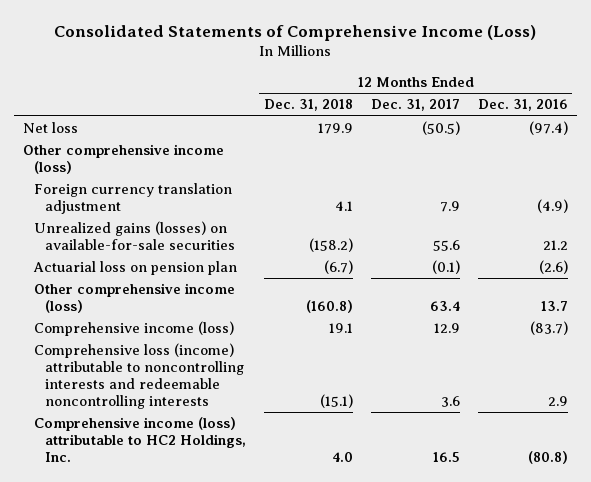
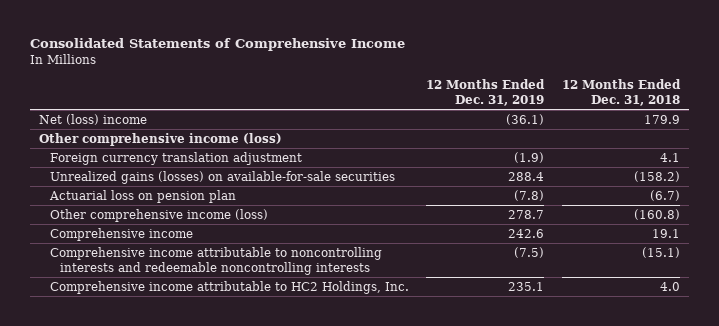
[54,24,537,41] Consolidated Statements of Comprehensive Income (Loss) -> [30,38,406,52] Consolidated Statements of Comprehensive Income
[370,99,460,112] Dec. 31, 2017 -> none
[477,99,568,112] Dec. 31, 2016 -> none
none -> [426,78,546,106] 12 Months Ended Dec. 31, 2019
[22,122,78,134] Net loss -> [39,113,148,125] Net (loss) income
[33,321,234,337] Comprehensive income (loss) -> [49,227,193,241] Comprehensive income
[33,343,244,410] Comprehensive loss (income) attributable to noncontrolling interests and redeemable noncontrolling interests -> [49,246,382,275] Comprehensive income attributable to noncontrolling interests and redeemable noncontrolling interests
[33,417,246,463] Comprehensive income (loss) attributable to HC2 Holdings, Inc. -> [49,280,409,294] Comprehensive income attributable to HC2 Holdings, Inc.

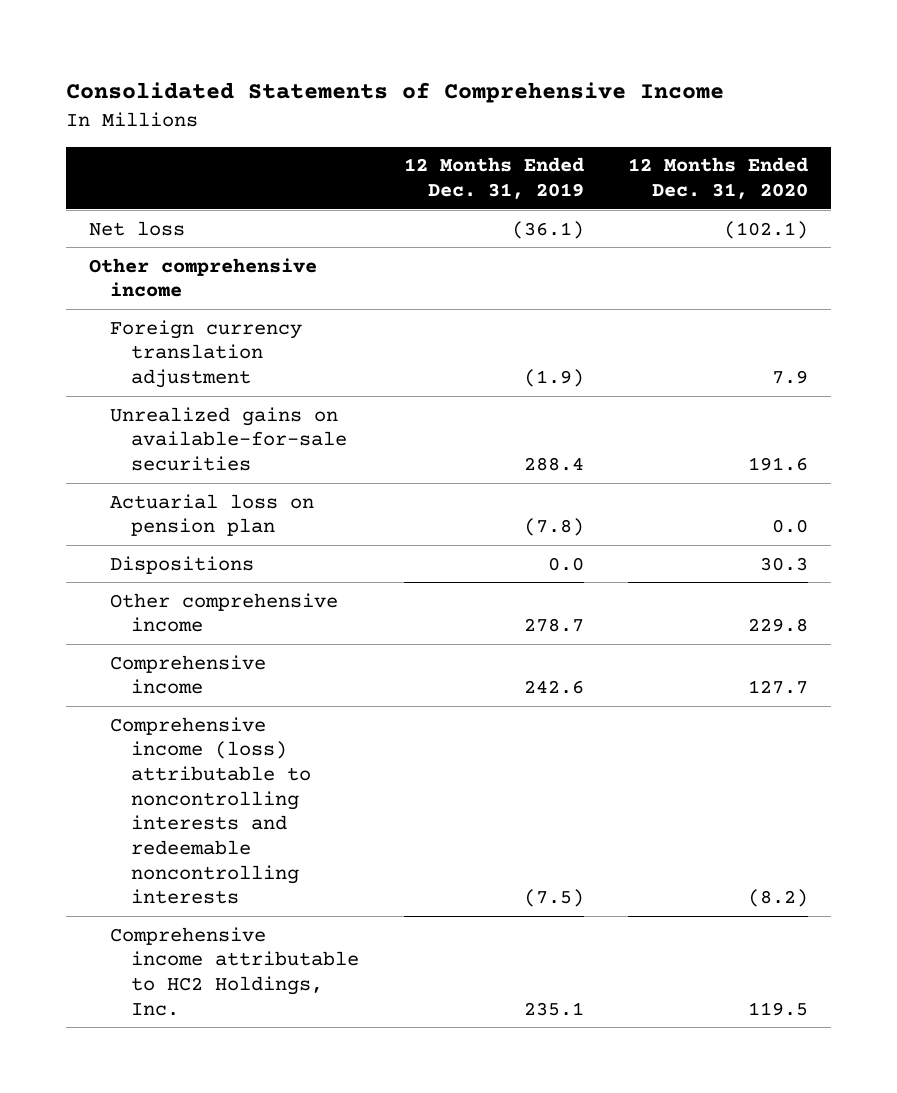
[561,78,681,106] 12 Months Ended Dec. 31, 2018 -> none
none -> [628,157,809,200] 12 Months Ended Dec. 31, 2020
[39,113,148,125] Net (loss) income -> [88,220,185,236] Net loss
[39,132,283,146] Other comprehensive income (loss) -> [88,257,317,298] Other comprehensive income
[49,170,395,184] Unrealized gains (losses) on available-for-sale securities -> [109,406,348,471] Unrealized gains on available-for-sale securities
none -> [109,555,254,574] Dispositions
[49,208,268,222] Other comprehensive income (loss) -> [109,592,338,633] Other comprehensive income
[49,246,382,275] Comprehensive income attributable to noncontrolling interests and redeemable noncontrolling interests -> [109,716,312,905] Comprehensive income (loss) attributable to noncontrolling interests and redeemable noncontrolling interests

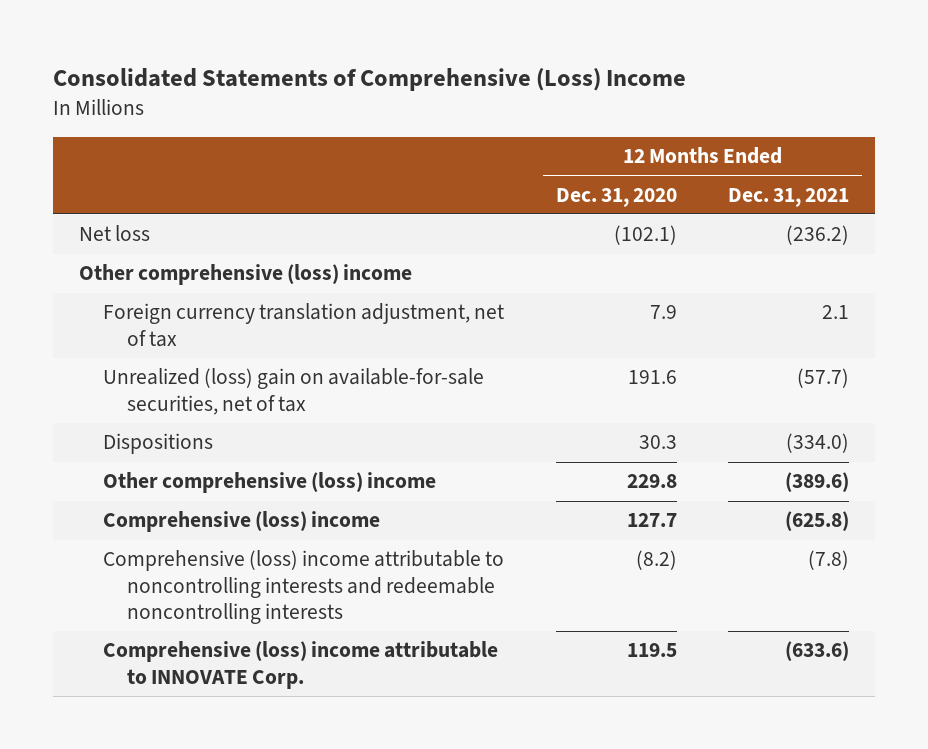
[66,82,725,104] Consolidated Statements of Comprehensive Income -> [52,68,686,92] Consolidated Statements of Comprehensive (Loss) Income
[403,157,584,200] 12 Months Ended Dec. 31, 2019 -> none
none -> [728,187,850,207] Dec. 31, 2021
[109,493,314,537] Actuarial loss on pension plan -> none
[88,257,317,298] Other comprehensive income -> [78,264,412,286] Other comprehensive (loss) income
[109,319,302,388] Foreign currency translation adjustment -> [102,303,504,347] Foreign currency translation adjustment, net of tax
[109,406,348,471] Unrealized gains on available-for-sale securities -> [102,368,484,415] Unrealized (loss) gain on available-for-sale securities, net of tax
[109,592,338,633] Other comprehensive income -> [102,472,436,494] Other comprehensive (loss) income
[109,654,266,695] Comprehensive income -> [102,511,380,533] Comprehensive (loss) income
[109,716,312,905] Comprehensive income (loss) attributable to noncontrolling interests and redeemable noncontrolling interests -> [102,550,504,624] Comprehensive (loss) income attributable to noncontrolling interests and redeemable noncontrolling interests
[109,926,360,1016] Comprehensive income attributable to HC2 Holdings, Inc. -> [102,641,498,689] Comprehensive (loss) income attributable to INNOVATE Corp.

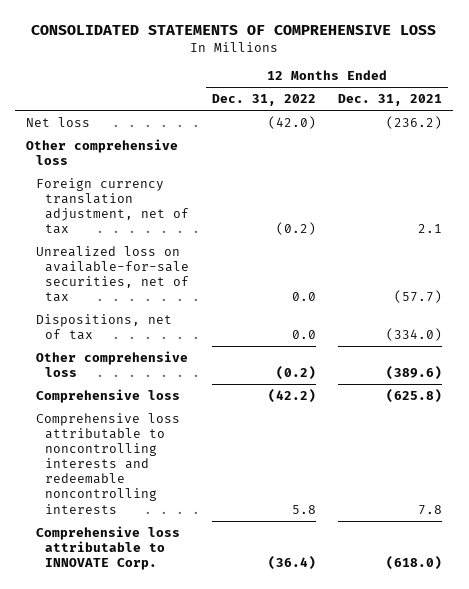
[52,68,686,92] Consolidated Statements of Comprehensive (Loss) Income -> [31,24,437,35] CONSOLIDATED STATEMENTS OF COMPREHENSIVE LOSS
[555,187,677,207] Dec. 31, 2020 -> none
none -> [211,94,316,107] Dec. 31, 2022
[78,264,412,286] Other comprehensive (loss) income -> [26,138,179,166] Other comprehensive loss
[102,368,484,415] Unrealized (loss) gain on available-for-sale securities, net of tax -> [35,245,189,303] Unrealized loss on available-for-sale securities, net of tax
[102,433,213,455] Dispositions -> [35,313,172,341] Dispositions, net of tax
[102,472,436,494] Other comprehensive (loss) income -> [35,350,188,378] Other comprehensive loss
[102,511,380,533] Comprehensive (loss) income -> [35,388,180,403] Comprehensive loss
[102,550,504,624] Comprehensive (loss) income attributable to noncontrolling interests and redeemable noncontrolling interests -> [35,412,180,514] Comprehensive loss attributable to noncontrolling interests and redeemable noncontrolling interests
[808,550,850,571] (7.8) -> [418,504,443,515] 7.8
[102,641,498,689] Comprehensive (loss) income attributable to INNOVATE Corp. -> [35,525,180,571] Comprehensive loss attributable to INNOVATE Corp.
[785,641,850,662] (633.6) -> [386,556,443,571] (618.0)

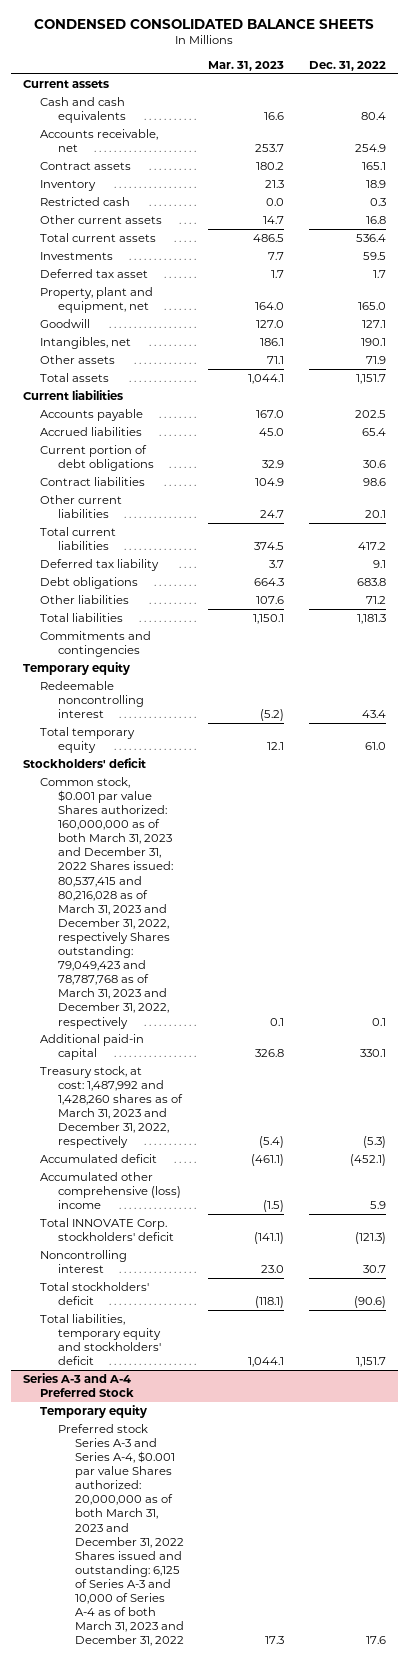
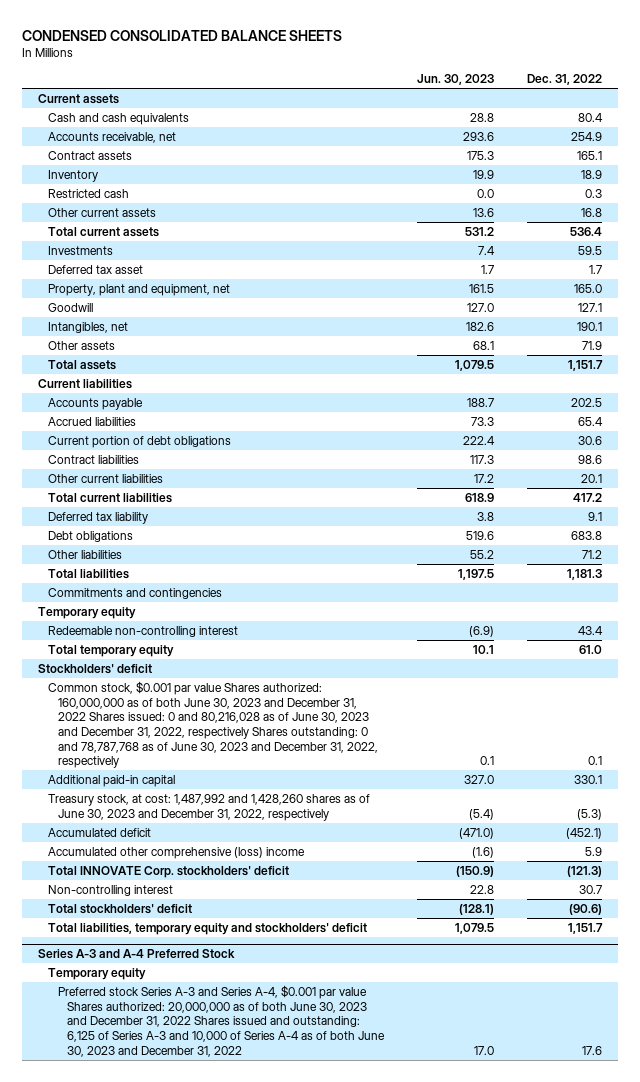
[208,60,285,71] Mar. 31, 2023 -> none
none -> [417,74,495,86] Jun. 30, 2023
[40,680,144,719] Redeemable noncontrolling interest -> [48,625,239,637] Redeemable non-controlling interest
[40,776,173,1029] Common stock, $0.001 par value Shares authorized: 160,000,000 as of both March 31, 2023 and December 31, 2022 Shares issued: 80,537,415 and 80,216,028 as of March 31, 2023 and December 31, 2022, respectively Shares outstanding: 79,049,423 and 78,787,768 as of March 31, 2023 and December 31, 2022, respectively -> [48,680,378,769] Common stock, $0.001 par value Shares authorized: 160,000,000 as of both June 30, 2023 and December 31, 2022 Shares issued: 0 and 80,216,028 as of June 30, 2023 and December 31, 2022, respectively Shares outstanding: 0 and 78,787,768 as of June 30, 2023 and December 31, 2022, respectively
[40,1065,183,1149] Treasury stock, at cost: 1,487,992 and 1,428,260 shares as of March 31, 2023 and December 31, 2022, respectively -> [48,793,371,821] Treasury stock, at cost: 1,487,992 and 1,428,260 shares as of June 30, 2023 and December 31, 2022, respectively
[40,1249,128,1273] Noncontrolling interest -> [48,884,174,896] Non-controlling interest
[57,1423,185,1647] Preferred stock Series A-3 and Series A-4, $0.001 par value Shares authorized: 20,000,000 as of both March 31, 2023 and December 31, 2022 Shares issued and outstanding: 6,125 of Series A-3 and 10,000 of Series A-4 as of both March 31, 2023 and December 31, 2022 -> [57,984,386,1057] Preferred stock Series A-3 and Series A-4, $0.001 par value Shares authorized: 20,000,000 as of both June 30, 2023 and December 31, 2022 Shares issued and outstanding: 6,125 of Series A-3 and 10,000 of Series A-4 as of both June 30, 2023 and December 31, 2022

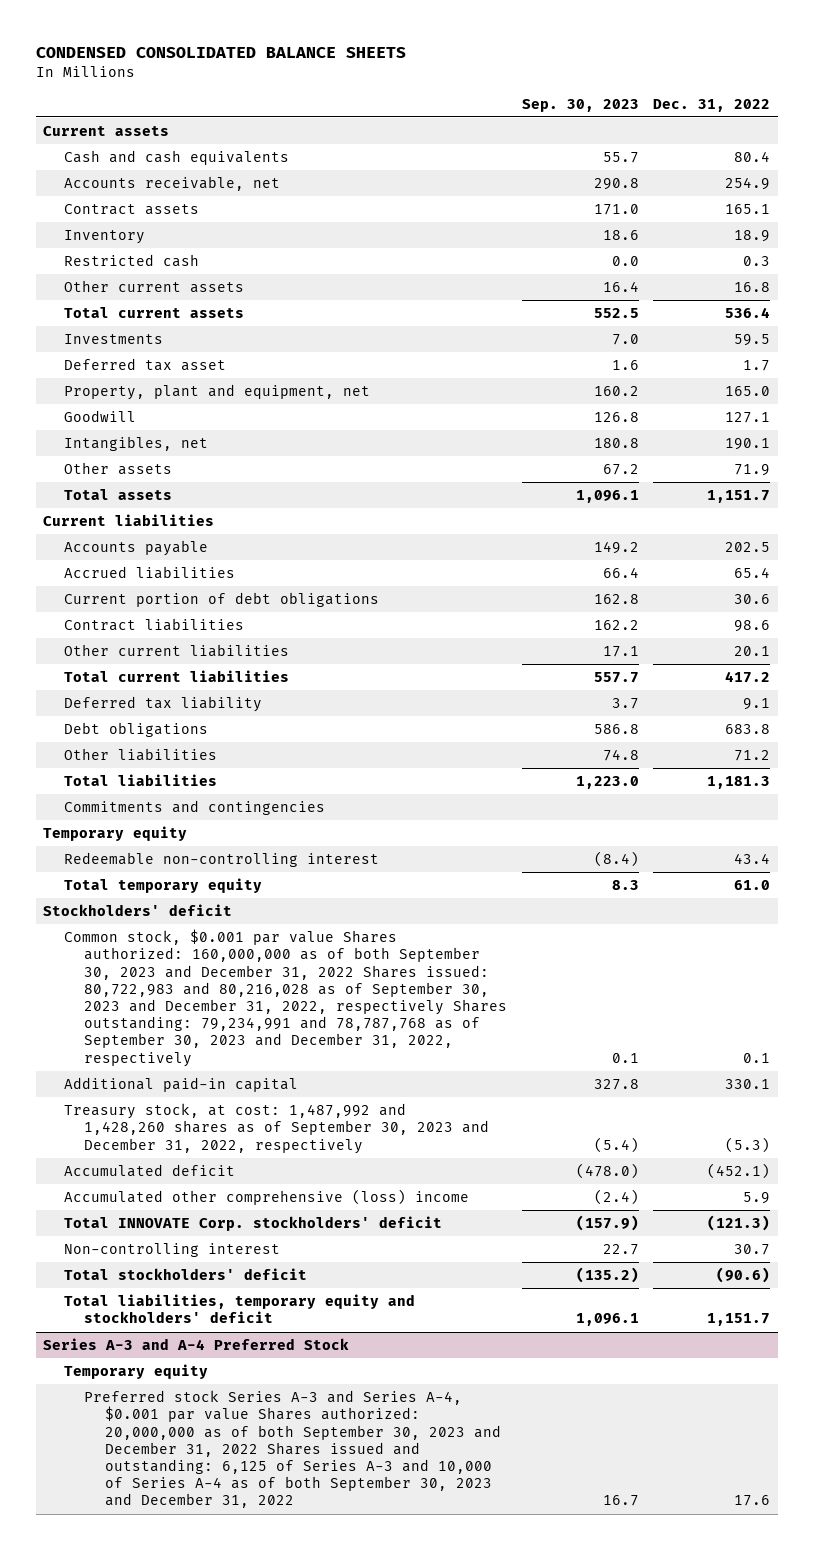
[417,74,495,86] Jun. 30, 2023 -> none
none -> [521,98,639,112] Sep. 30, 2023
[48,680,378,769] Common stock, $0.001 par value Shares authorized: 160,000,000 as of both June 30, 2023 and December 31, 2022 Shares issued: 0 and 80,216,028 as of June 30, 2023 and December 31, 2022, respectively Shares outstanding: 0 and 78,787,768 as of June 30, 2023 and December 31, 2022, respectively -> [63,929,508,1067] Common stock, $0.001 par value Shares authorized: 160,000,000 as of both September 30, 2023 and December 31, 2022 Shares issued: 80,722,983 and 80,216,028 as of September 30, 2023 and December 31, 2022, respectively Shares outstanding: 79,234,991 and 78,787,768 as of September 30, 2023 and December 31, 2022, respectively
[48,793,371,821] Treasury stock, at cost: 1,487,992 and 1,428,260 shares as of June 30, 2023 and December 31, 2022, respectively -> [63,1103,490,1154] Treasury stock, at cost: 1,487,992 and 1,428,260 shares as of September 30, 2023 and December 31, 2022, respectively
[57,984,386,1057] Preferred stock Series A-3 and Series A-4, $0.001 par value Shares authorized: 20,000,000 as of both June 30, 2023 and December 31, 2022 Shares issued and outstanding: 6,125 of Series A-3 and 10,000 of Series A-4 as of both June 30, 2023 and December 31, 2022 -> [84,1390,501,1509] Preferred stock Series A-3 and Series A-4, $0.001 par value Shares authorized: 20,000,000 as of both September 30, 2023 and December 31, 2022 Shares issued and outstanding: 6,125 of Series A-3 and 10,000 of Series A-4 as of both September 30, 2023 and December 31, 2022

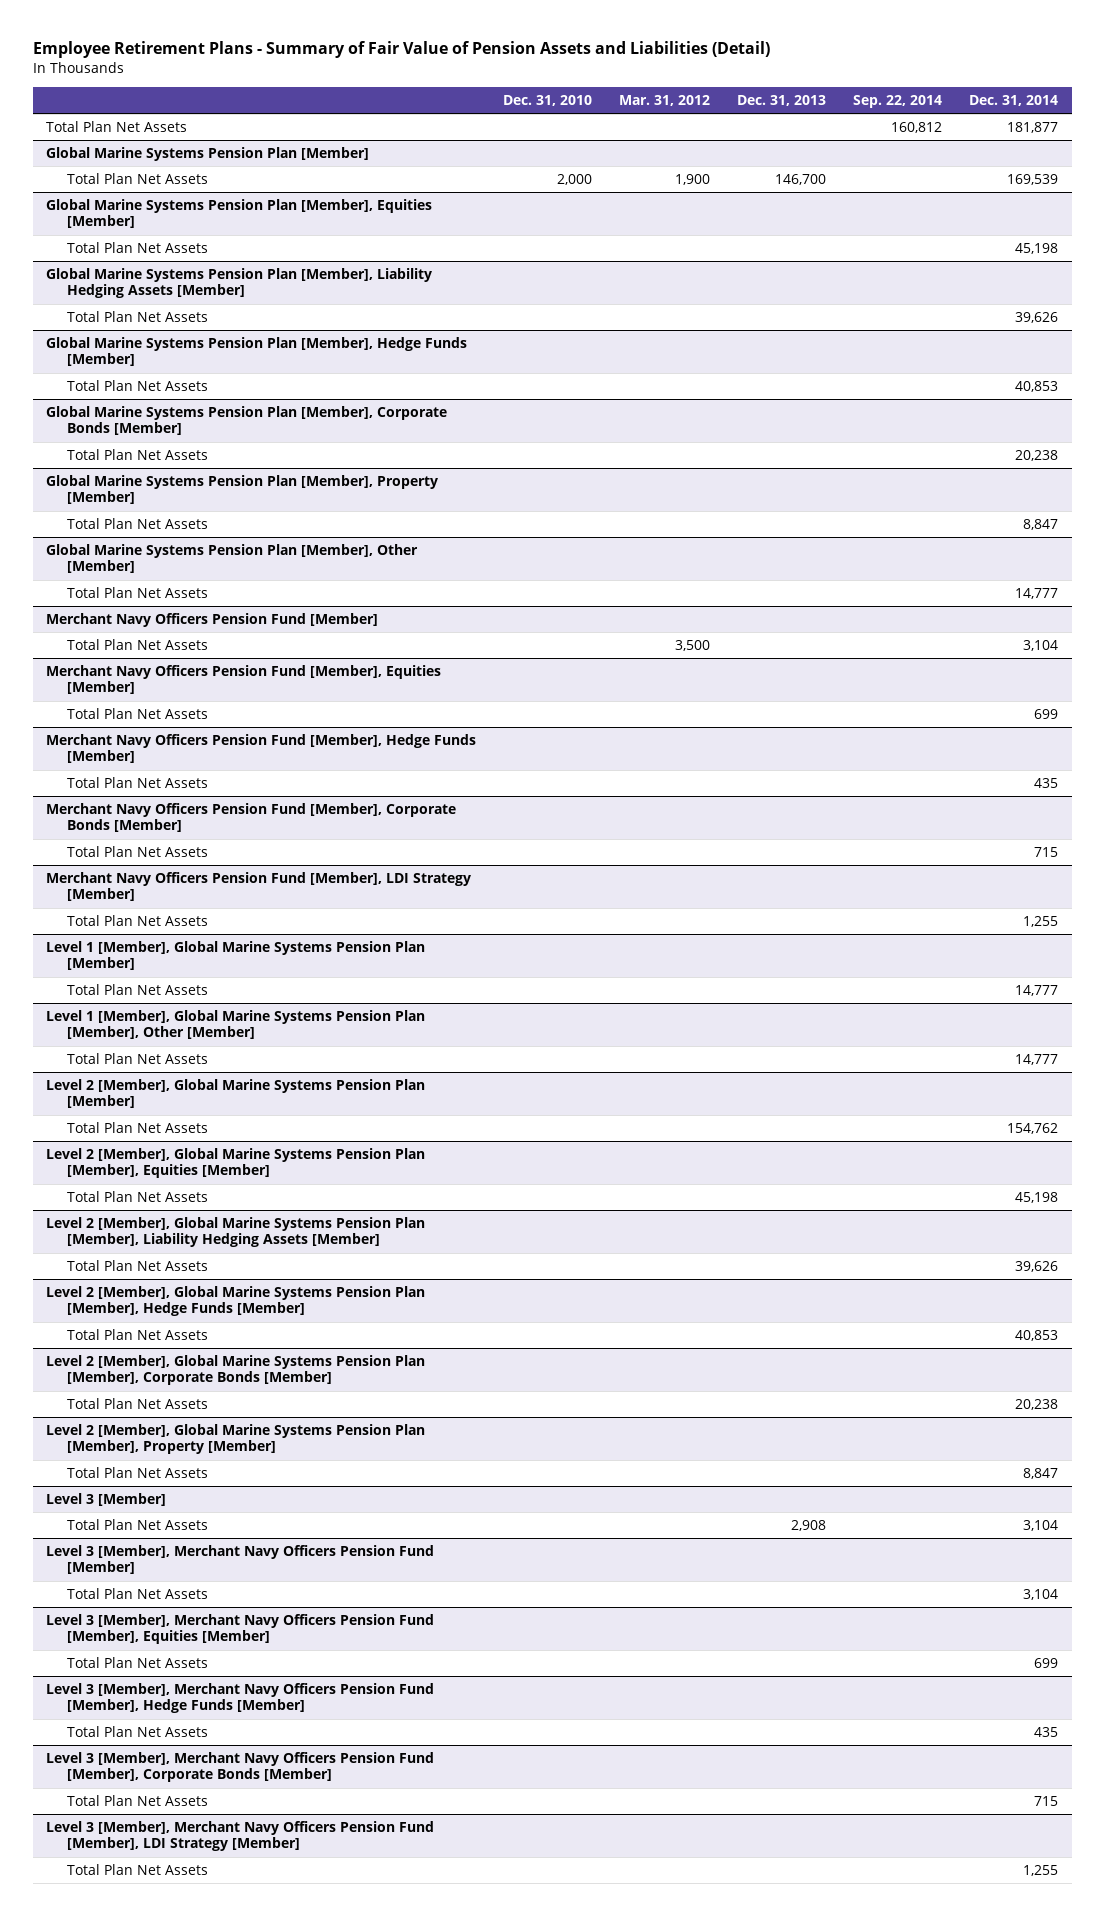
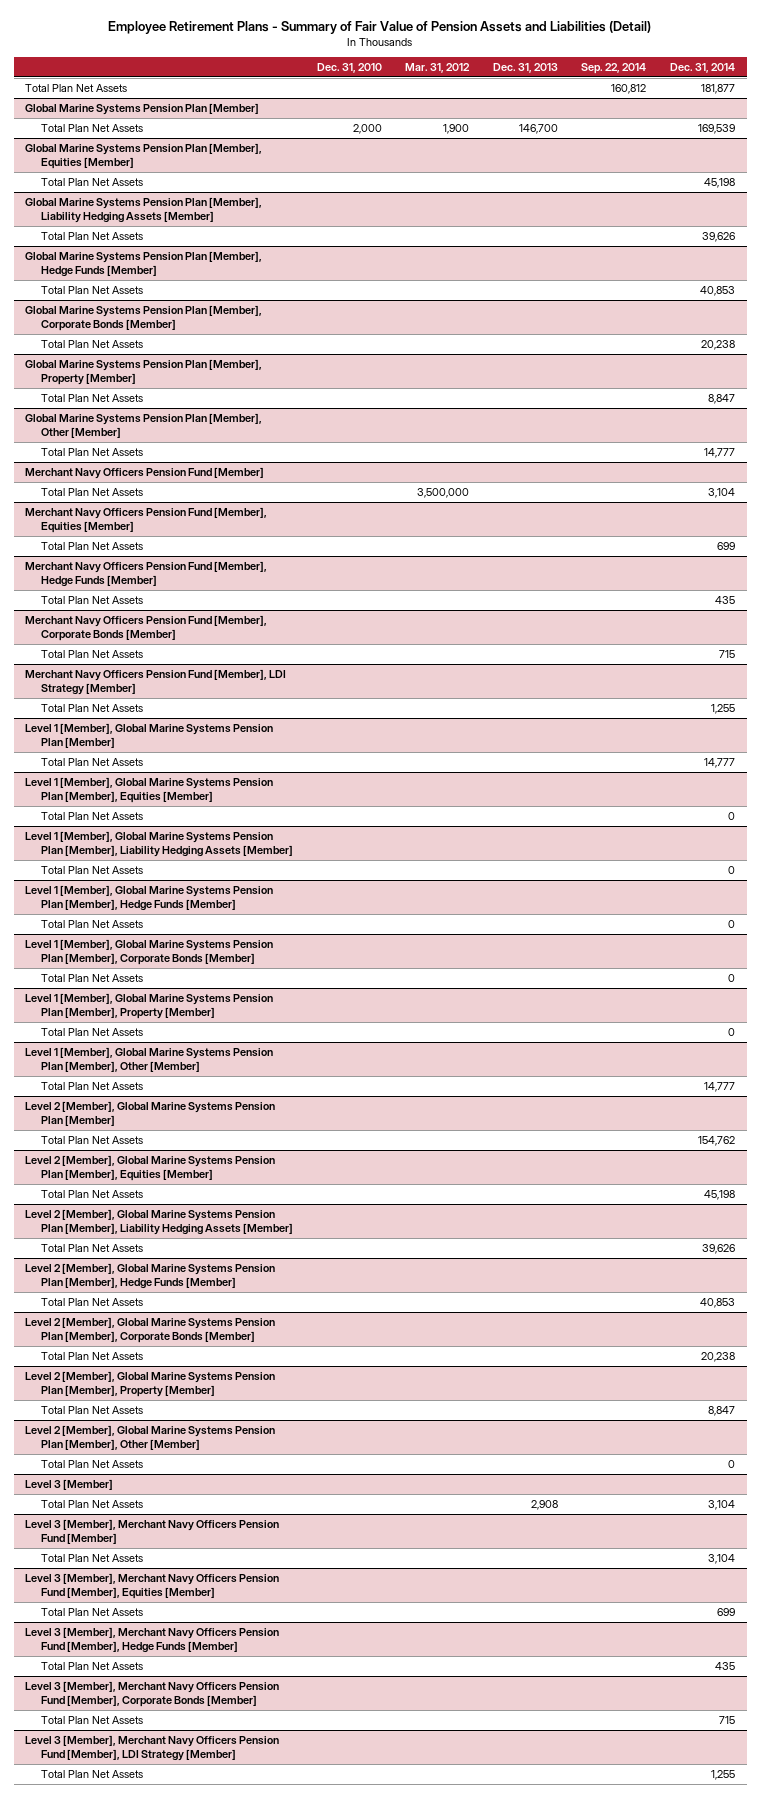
[675,640,711,652] 3,500 -> [417,487,470,498] 3,500,000
none -> [25,776,274,804] Level 1 [Member], Global Marine Systems Pension Plan [Member], Equities [Member]
none -> [41,811,144,820] Total Plan Net Assets
none -> [25,830,294,858] Level 1 [Member], Global Marine Systems Pension Plan [Member], Liability Hedging Assets [Member]
none -> [41,865,144,874] Total Plan Net Assets
none -> [25,884,274,912] Level 1 [Member], Global Marine Systems Pension Plan [Member], Hedge Funds [Member]
none -> [41,919,144,928] Total Plan Net Assets
none -> [25,938,274,966] Level 1 [Member], Global Marine Systems Pension Plan [Member], Corporate Bonds [Member]
none -> [41,973,144,982] Total Plan Net Assets
none -> [25,992,274,1020] Level 1 [Member], Global Marine Systems Pension Plan [Member], Property [Member]
none -> [41,1027,144,1036] Total Plan Net Assets
none -> [25,1424,276,1451] Level 2 [Member], Global Marine Systems Pension Plan [Member], Other [Member]
none -> [41,1459,144,1468] Total Plan Net Assets

